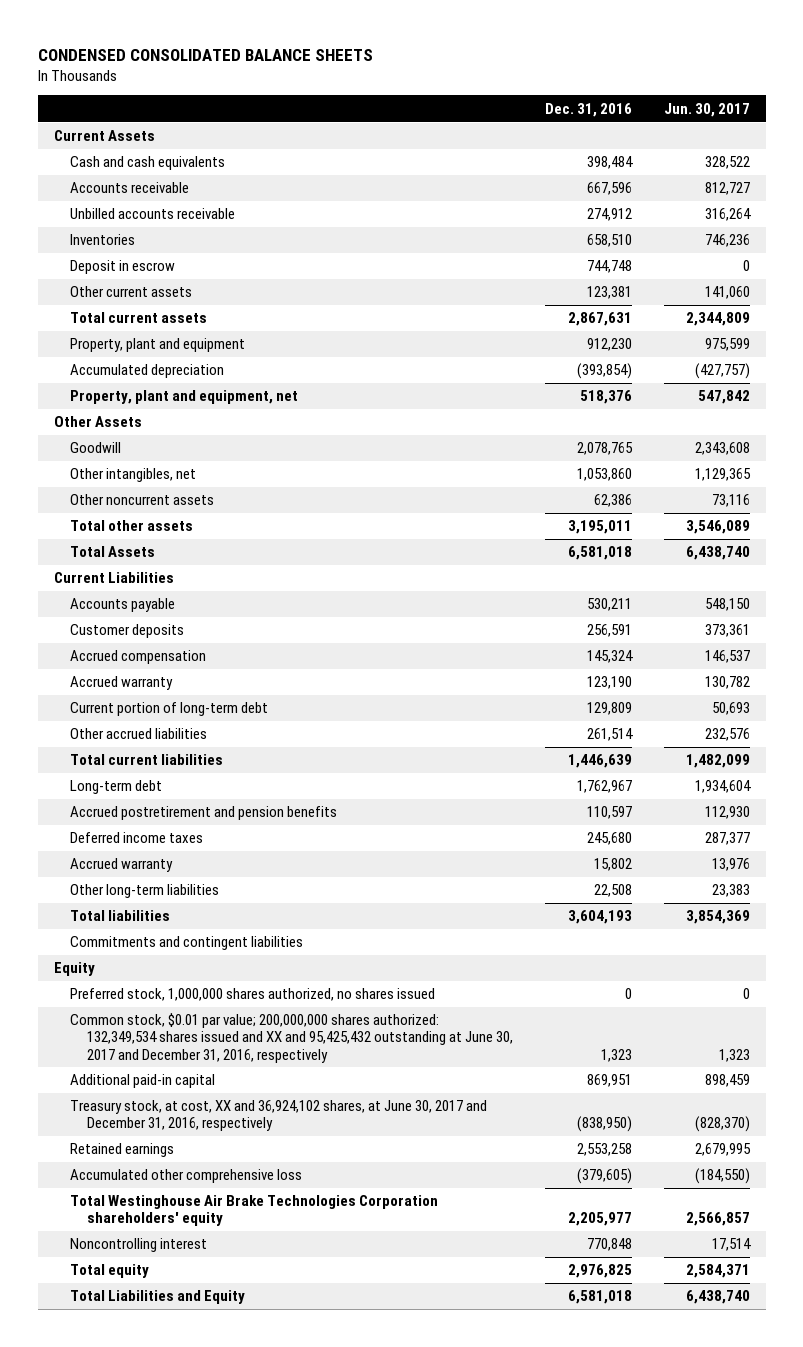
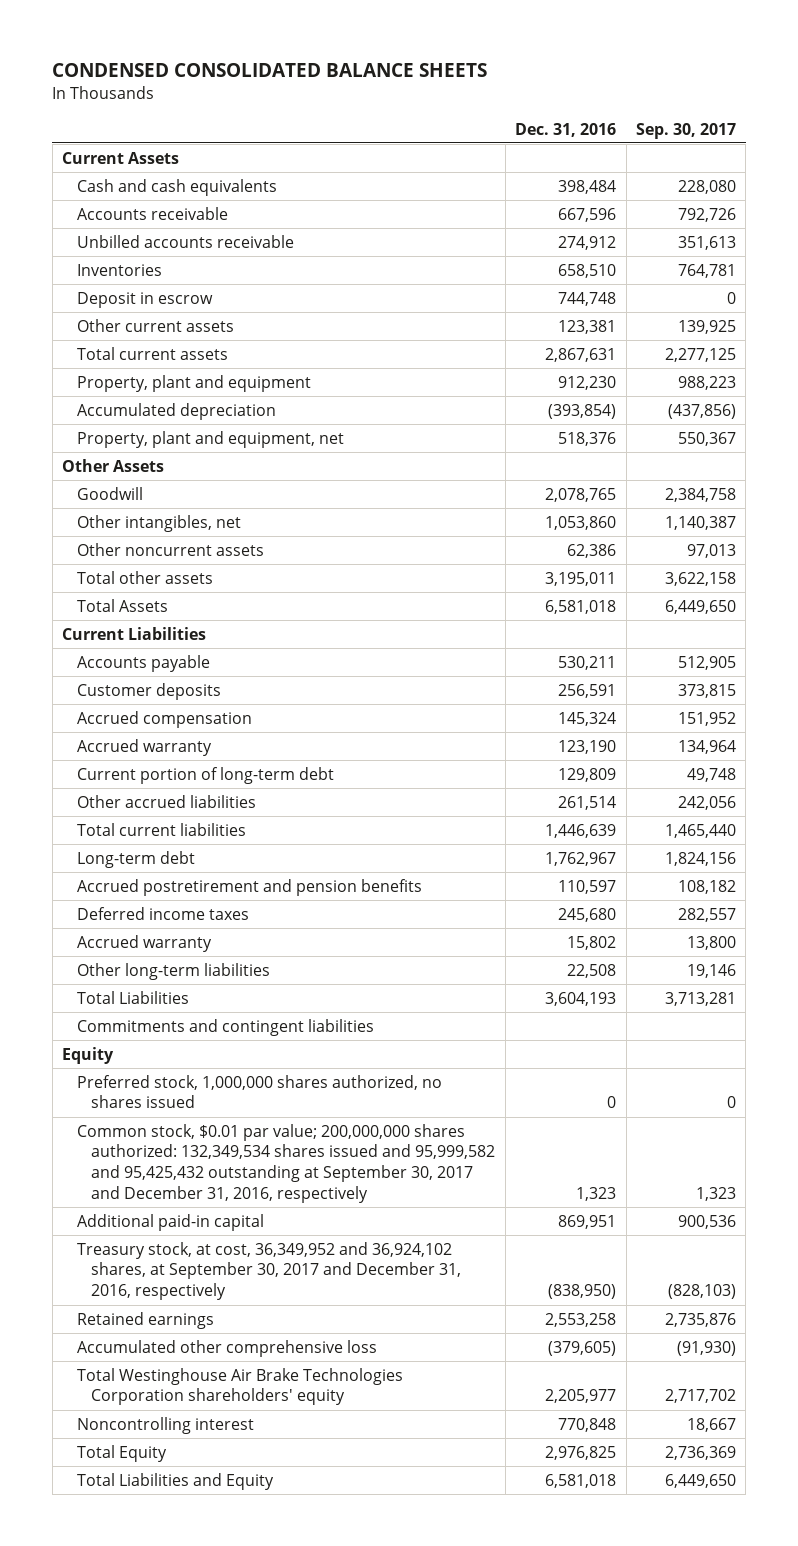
[663,102,750,117] Jun. 30, 2017 -> none
none -> [635,122,736,139] Sep. 30, 2017
[70,910,171,922] Total liabilities -> [76,990,189,1004] Total Liabilities
[70,1013,514,1063] Common stock, $0.01 par value; 200,000,000 shares authorized: 132,349,534 shares issued and XX and 95,425,432 outstanding at June 30, 2017 and December 31, 2016, respectively -> [76,1123,496,1204] Common stock, $0.01 par value; 200,000,000 shares authorized: 132,349,534 shares issued and 95,999,582 and 95,425,432 outstanding at September 30, 2017 and December 31, 2016, respectively
[70,1100,488,1132] Treasury stock, at cost, XX and 36,924,102 shares, at June 30, 2017 and December 31, 2016, respectively -> [76,1241,462,1301] Treasury stock, at cost, 36,349,952 and 36,924,102 shares, at September 30, 2017 and December 31, 2016, respectively
[70,1264,150,1279] Total equity -> [76,1444,167,1462] Total Equity

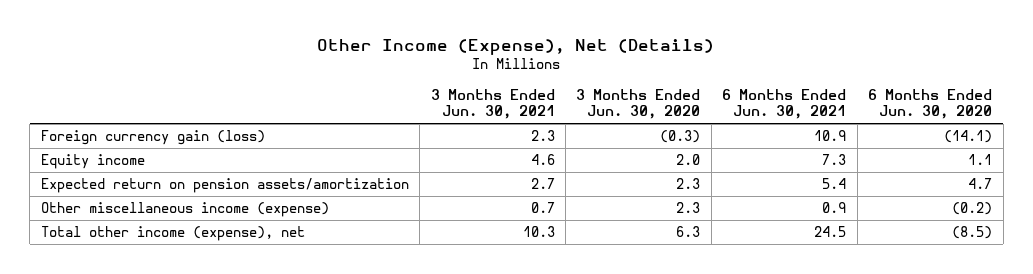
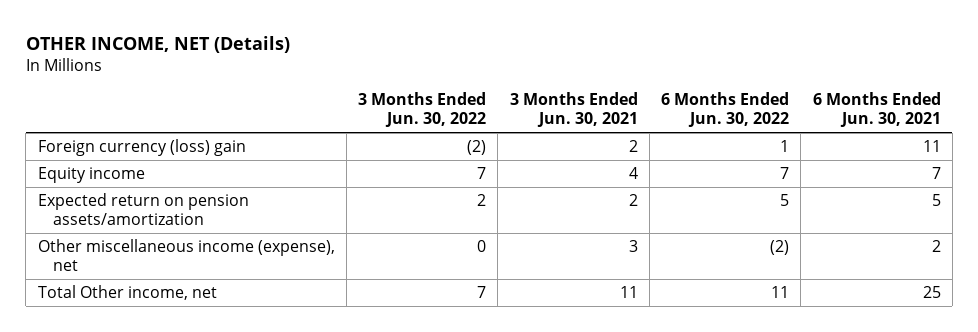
[317,39,715,56] Other Income (Expense), Net (Details) -> [25,35,290,53] OTHER INCOME, NET (Details)
[576,89,701,120] 3 Months Ended Jun. 30, 2020 -> none
[868,89,993,120] 6 Months Ended Jun. 30, 2020 -> none
none -> [358,92,487,128] 3 Months Ended Jun. 30, 2022
none -> [661,92,790,128] 6 Months Ended Jun. 30, 2022
[40,130,265,146] Foreign currency gain (loss) -> [37,138,246,156] Foreign currency (loss) gain
[530,130,555,142] 2.3 -> [628,139,638,152] 2
[814,130,847,142] 10.9 -> [922,139,941,152] 11
[530,154,555,166] 4.6 -> [628,166,638,179] 4
[822,154,847,166] 7.3 -> [931,166,941,179] 7
[530,178,555,190] 2.7 -> [628,193,638,206] 2
[822,178,847,190] 5.4 -> [931,193,941,206] 5
[40,202,329,218] Other miscellaneous income (expense) -> [37,238,335,271] Other miscellaneous income (expense), net
[530,202,555,214] 0.7 -> [628,239,638,252] 3
[822,202,847,214] 0.9 -> [931,239,941,252] 2
[40,226,305,242] Total other income (expense), net -> [37,284,217,300] Total Other income, net
[522,226,555,238] 10.3 -> [619,285,638,298] 11
[814,226,847,238] 24.5 -> [922,285,941,298] 25

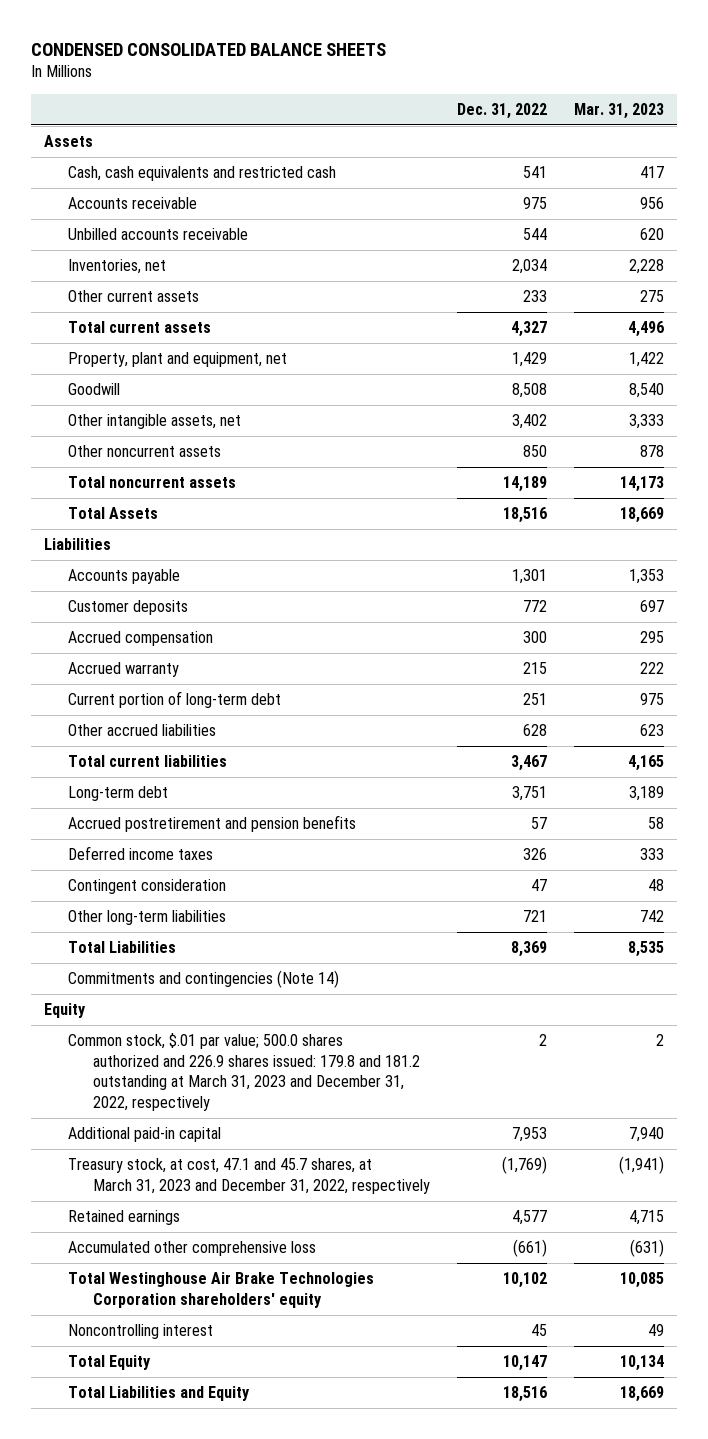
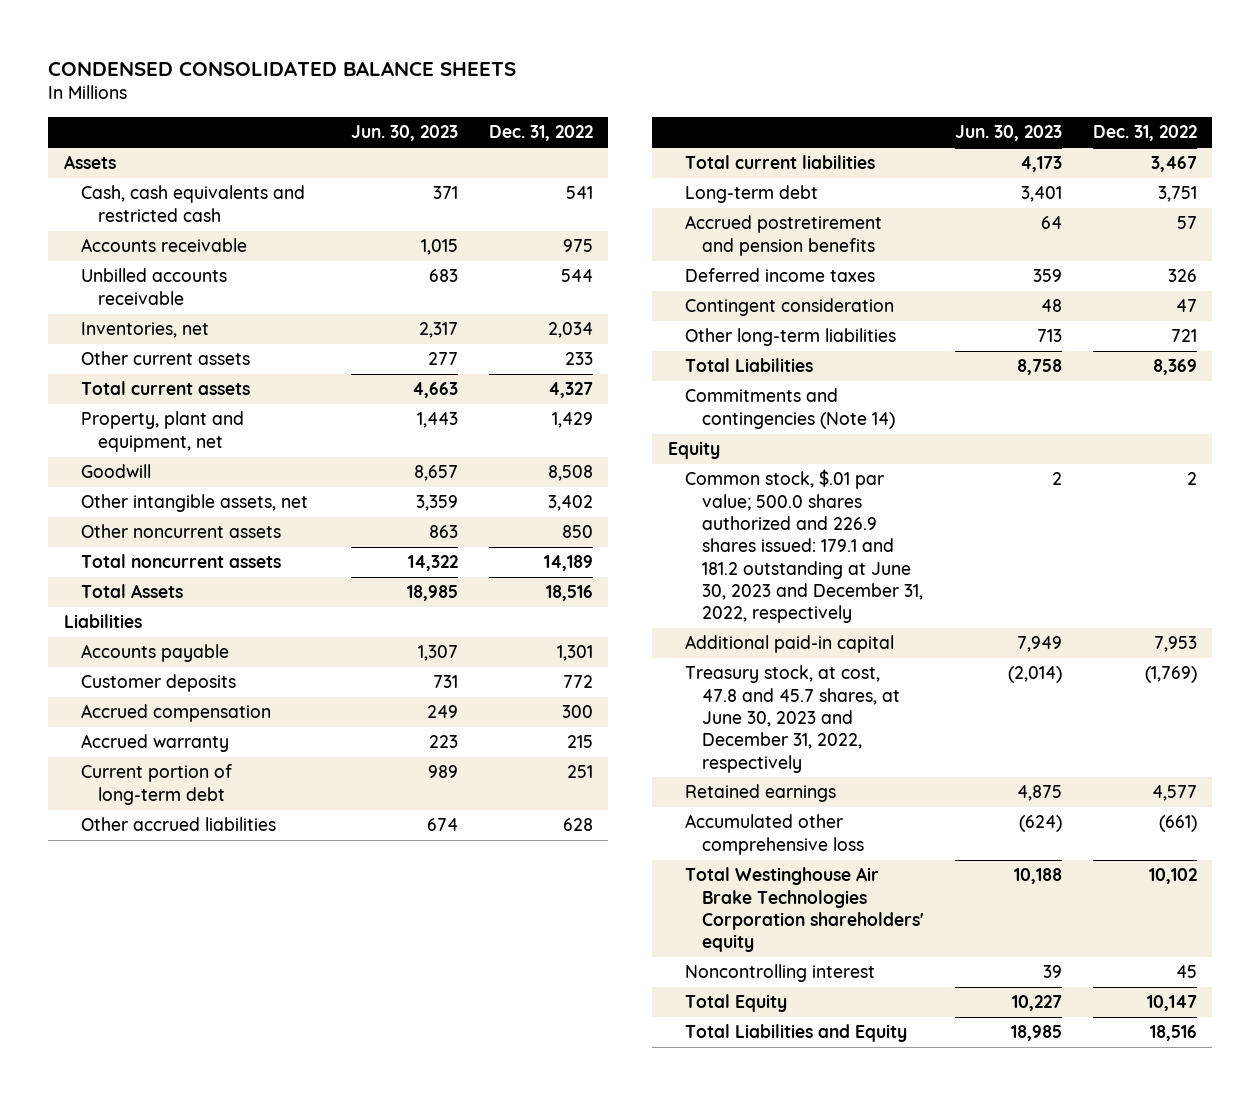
[573,102,664,119] Mar. 31, 2023 -> none
none -> [350,125,458,142] Jun. 30, 2023
[68,1033,420,1111] Common stock, $.01 par value; 500.0 shares authorized and 226.9 shares issued: 179.8 and 181.2 outstanding at March 31, 2023 and December 31, 2022, respectively -> [684,469,924,624] Common stock, $.01 par value; 500.0 shares authorized and 226.9 shares issued: 179.1 and 181.2 outstanding at June 30, 2023 and December 31, 2022, respectively
[68,1158,430,1194] Treasury stock, at cost, 47.1 and 45.7 shares, at March 31, 2023 and December 31, 2022, respectively -> [684,665,901,773] Treasury stock, at cost, 47.8 and 45.7 shares, at June 30, 2023 and December 31, 2022, respectively

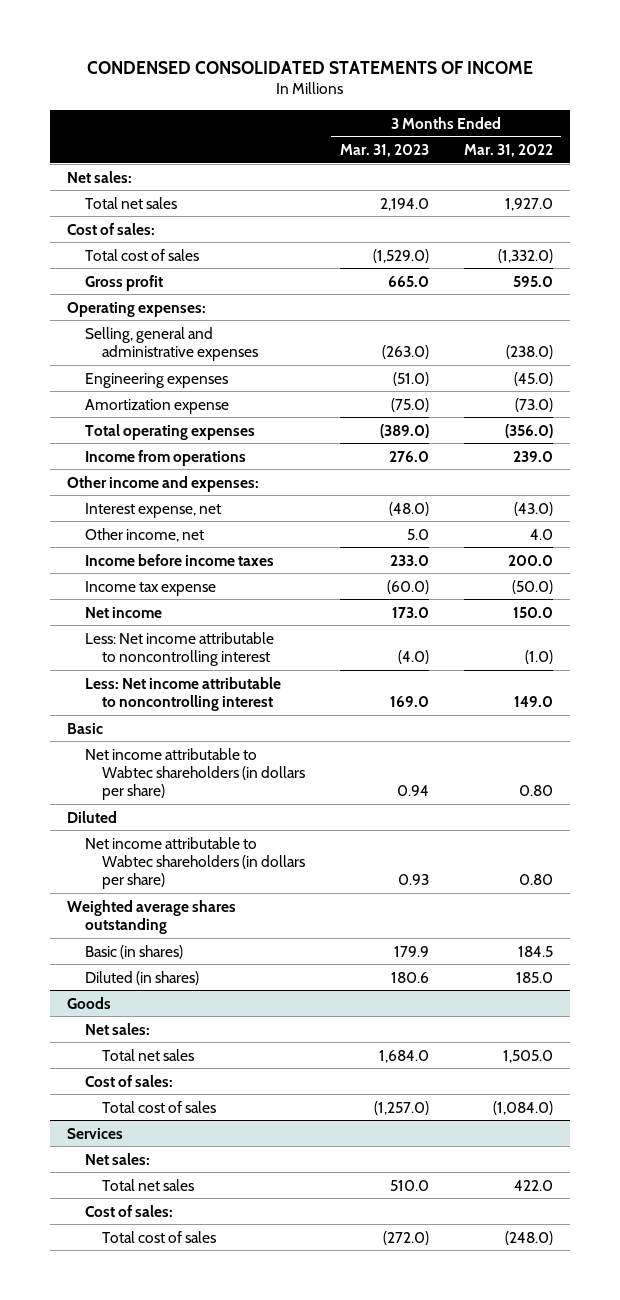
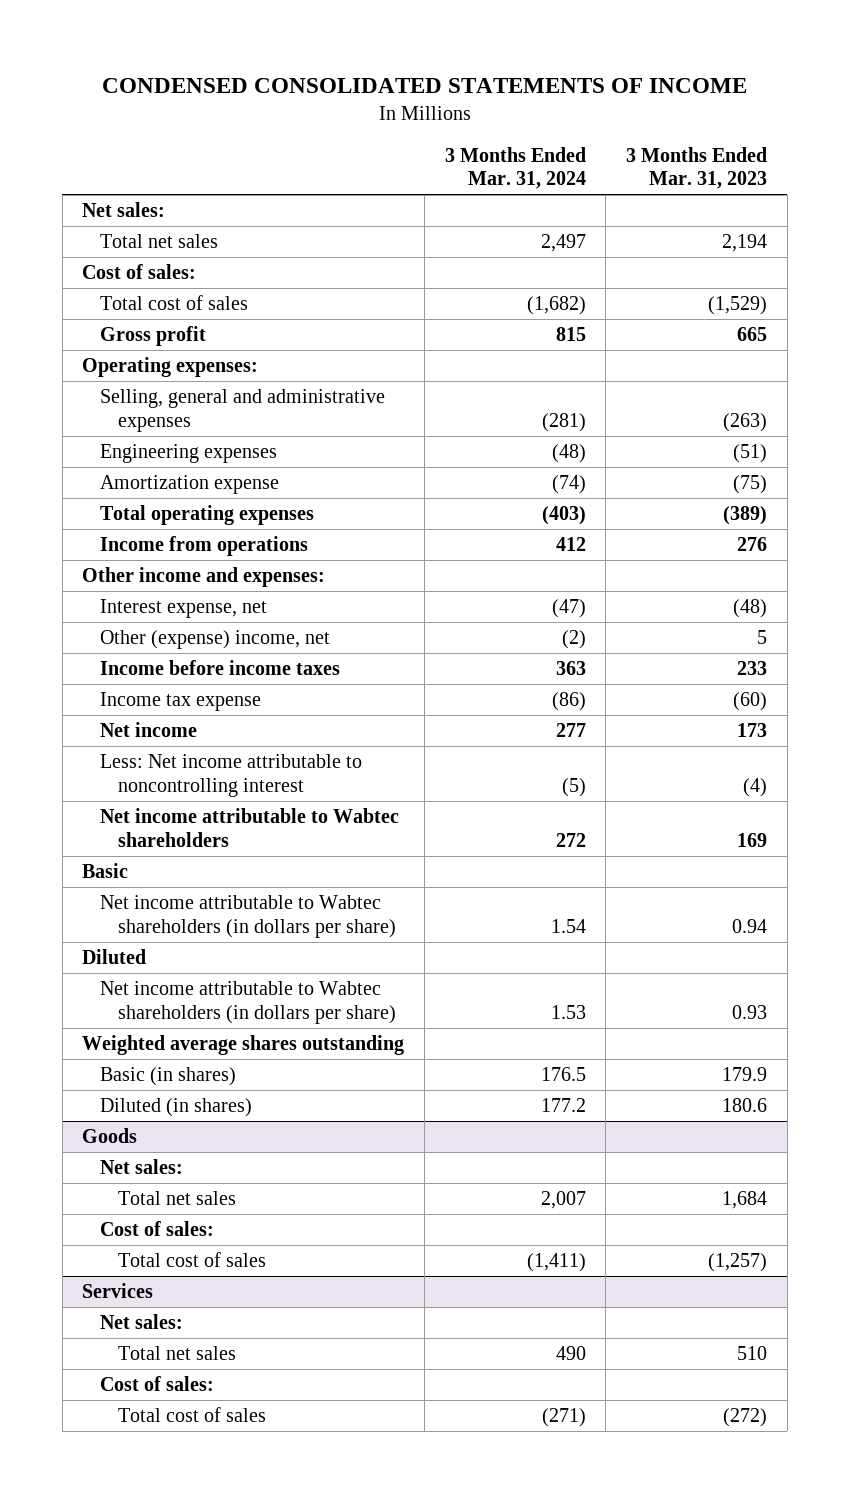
[463,143,553,157] Mar. 31, 2022 -> none
none -> [444,146,586,190] 3 Months Ended Mar. 31, 2024
[379,197,429,211] 2,194.0 -> [721,233,767,252] 2,194
[372,248,429,263] (1,529.0) -> [707,295,767,315] (1,529)
[387,275,429,287] 665.0 -> [736,326,767,341] 665
[381,344,429,359] (263.0) -> [722,412,767,432] (263)
[392,371,429,386] (51.0) -> [732,443,767,463] (51)
[390,397,429,412] (75.0) -> [732,474,767,494] (75)
[379,423,429,438] (389.0) -> [722,505,767,525] (389)
[388,450,429,462] 276.0 -> [736,536,767,551] 276
[388,501,429,516] (48.0) -> [732,598,767,618] (48)
[84,527,204,542] Other income, net -> [99,629,330,649] Other (expense) income, net
[406,528,429,540] 5.0 -> [756,629,767,644] 5
[389,554,429,566] 233.0 -> [736,660,767,675] 233
[386,579,429,594] (60.0) -> [732,691,767,711] (60)
[391,606,429,618] 173.0 -> [736,722,767,737] 173
[397,649,429,664] (4.0) -> [742,777,767,797] (4)
[84,676,281,711] Less: Net income attributable to noncontrolling interest -> [99,807,399,847] Net income attributable to Wabtec shareholders
[389,695,429,707] 169.0 -> [736,832,767,847] 169
[378,1049,429,1063] 1,684.0 -> [721,1190,767,1209] 1,684
[373,1100,429,1115] (1,257.0) -> [707,1252,767,1272] (1,257)
[389,1179,429,1191] 510.0 -> [736,1345,767,1360] 510
[382,1230,429,1245] (272.0) -> [722,1407,767,1427] (272)

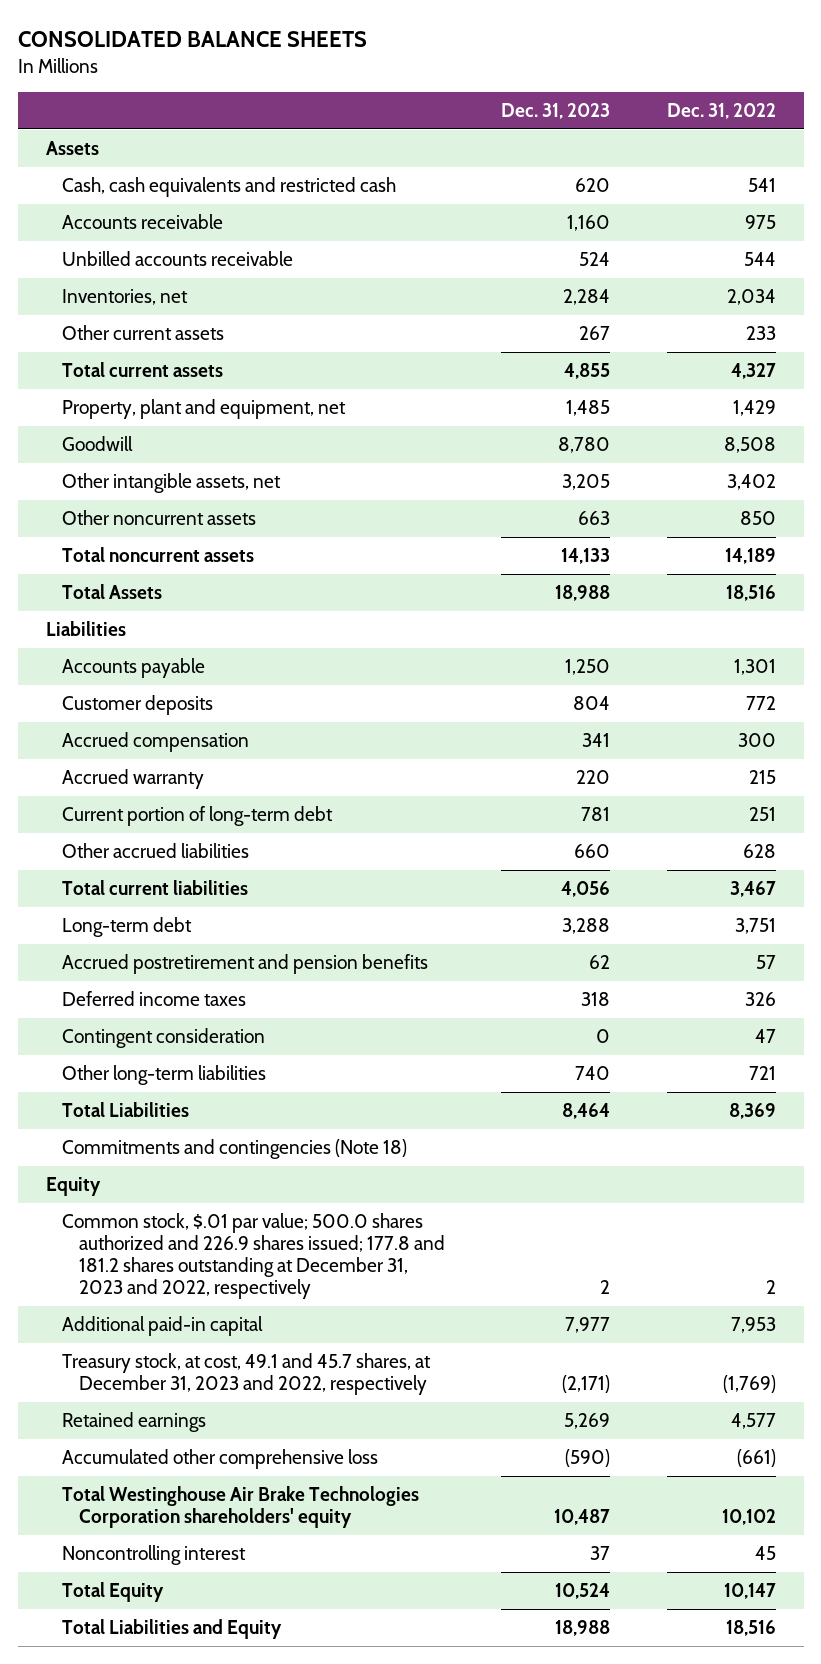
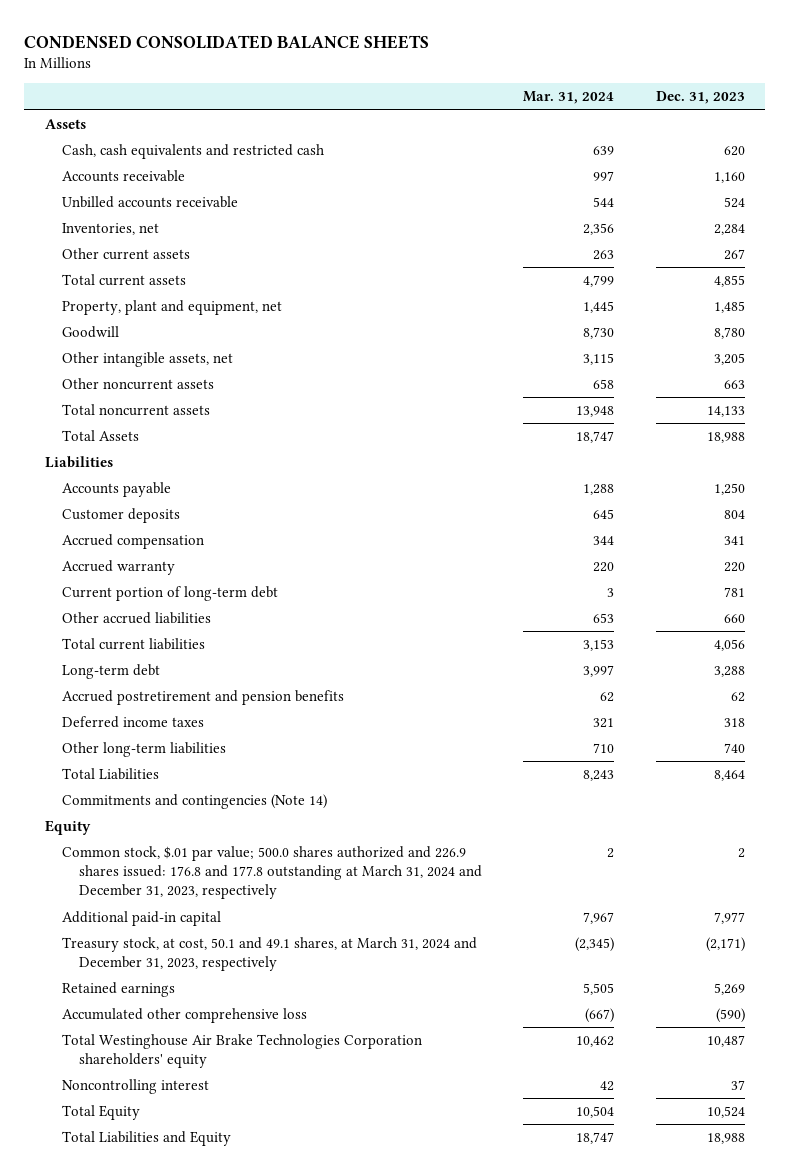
[17,30,367,47] CONSOLIDATED BALANCE SHEETS -> [24,34,430,49] CONDENSED CONSOLIDATED BALANCE SHEETS
[666,102,776,119] Dec. 31, 2022 -> none
none -> [523,91,615,105] Mar. 31, 2024
[62,1028,266,1049] Contingent consideration -> none
[62,1139,408,1160] Commitments and contingencies (Note 18) -> [61,794,327,810] Commitments and contingencies (Note 14)
[62,1213,446,1300] Common stock, $.01 par value; 500.0 shares authorized and 226.9 shares issued; 177.8 and 181.2 shares outstanding at December 31, 2023 and 2022, respectively -> [61,846,482,900] Common stock, $.01 par value; 500.0 shares authorized and 226.9 shares issued: 176.8 and 177.8 outstanding at March 31, 2024 and December 31, 2023, respectively
[62,1353,432,1396] Treasury stock, at cost, 49.1 and 45.7 shares, at December 31, 2023 and 2022, respectively -> [61,937,477,972] Treasury stock, at cost, 50.1 and 49.1 shares, at March 31, 2024 and December 31, 2023, respectively

